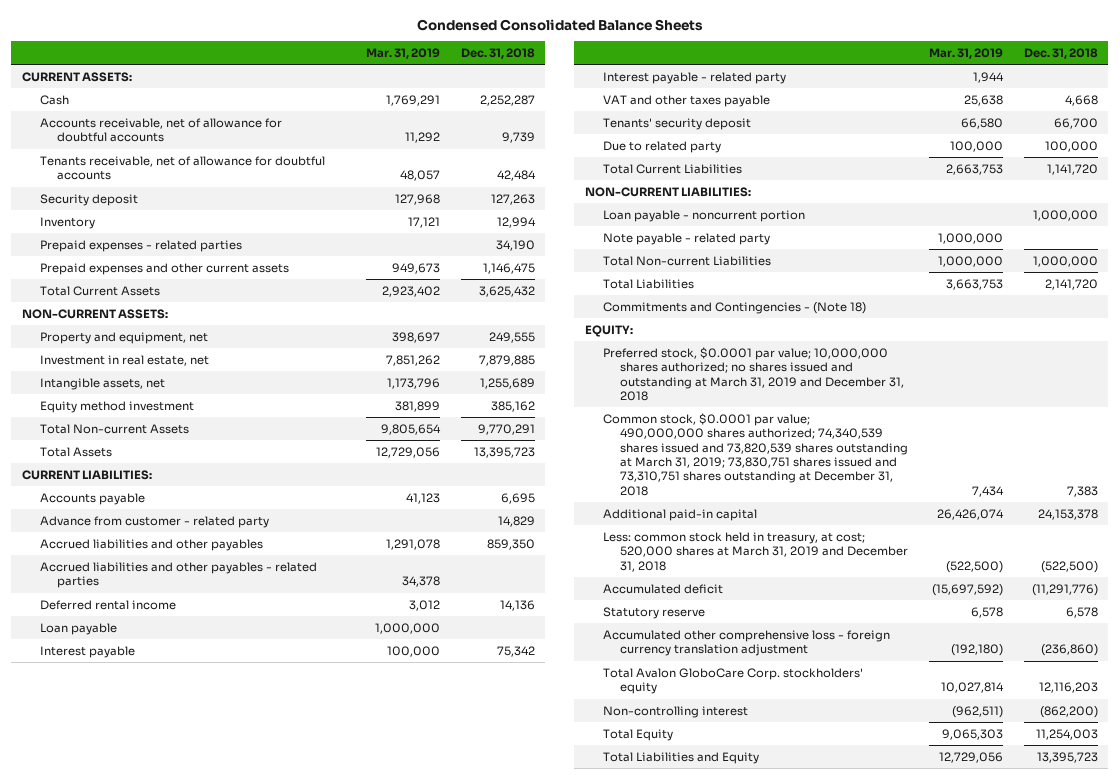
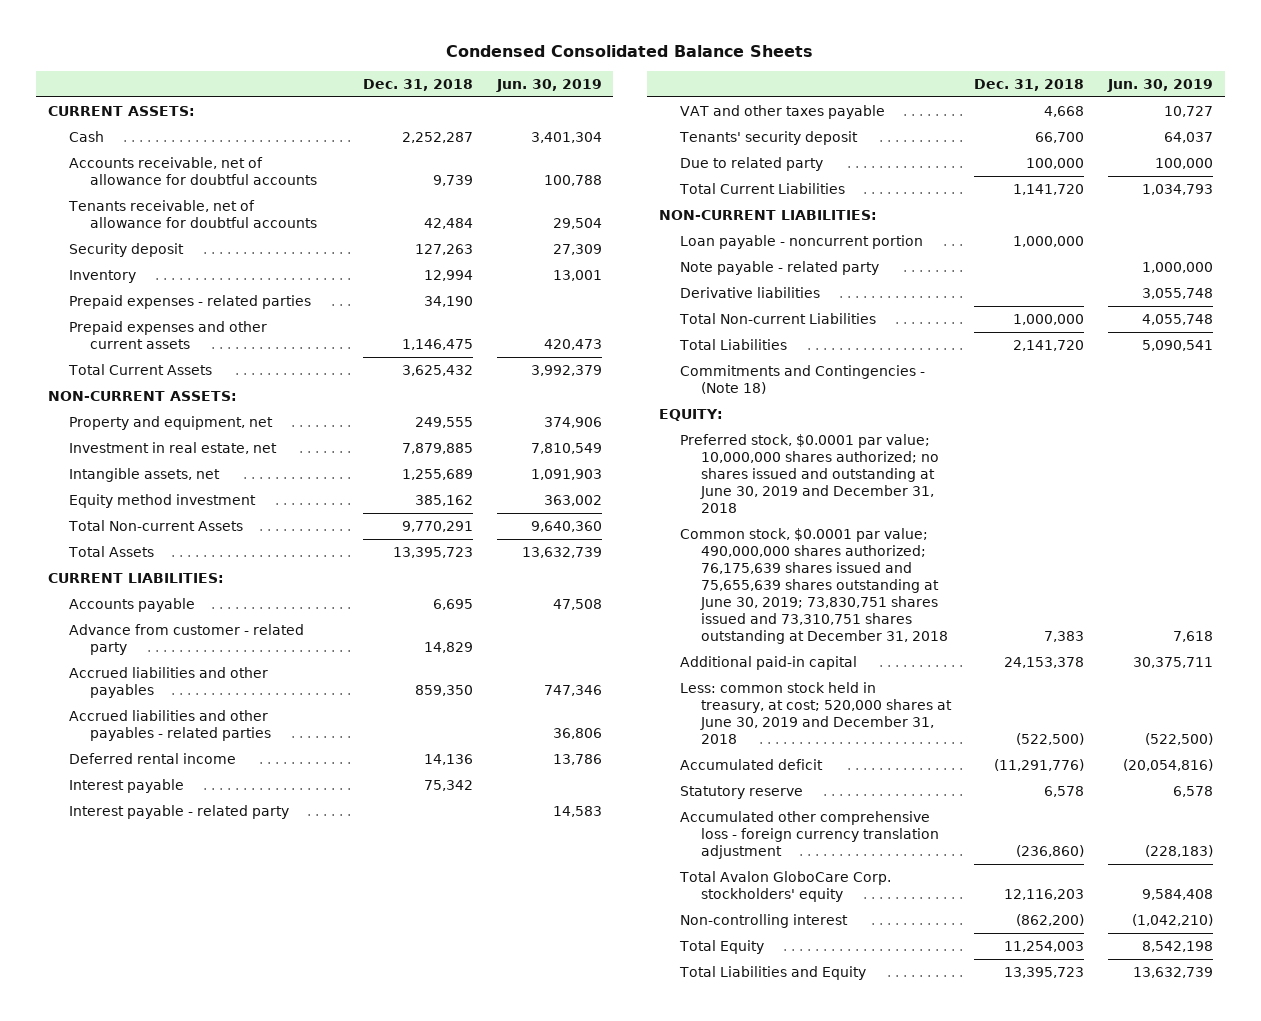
[366,48,441,60] Mar. 31, 2019 -> none
none -> [495,78,602,92] Jun. 30, 2019
[39,622,117,635] Loan payable -> none
none -> [679,286,820,298] Derivative liabilities
[602,346,905,401] Preferred stock, $0.0001 par value; 10,000,000 shares authorized; no shares issued and outstanding at March 31, 2019 and December 31, 2018 -> [679,433,939,513] Preferred stock, $0.0001 par value; 10,000,000 shares authorized; no shares issued and outstanding at June 30, 2019 and December 31, 2018
[602,412,909,496] Common stock, $0.0001 par value; 490,000,000 shares authorized; 74,340,539 shares issued and 73,820,539 shares outstanding at March 31, 2019; 73,830,751 shares issued and 73,310,751 shares outstanding at December 31, 2018 -> [679,527,948,644] Common stock, $0.0001 par value; 490,000,000 shares authorized; 76,175,639 shares issued and 75,655,639 shares outstanding at June 30, 2019; 73,830,751 shares issued and 73,310,751 shares outstanding at December 31, 2018
[602,531,909,572] Less: common stock held in treasury, at cost; 520,000 shares at March 31, 2019 and December 31, 2018 -> [679,681,952,744] Less: common stock held in treasury, at cost; 520,000 shares at June 30, 2019 and December 31, 2018

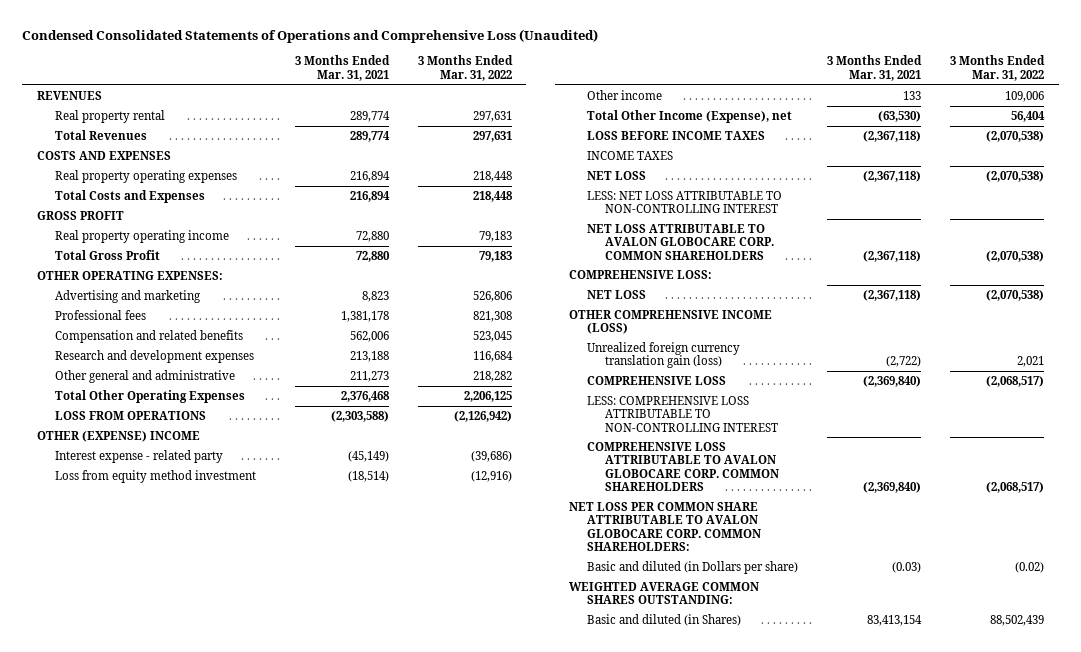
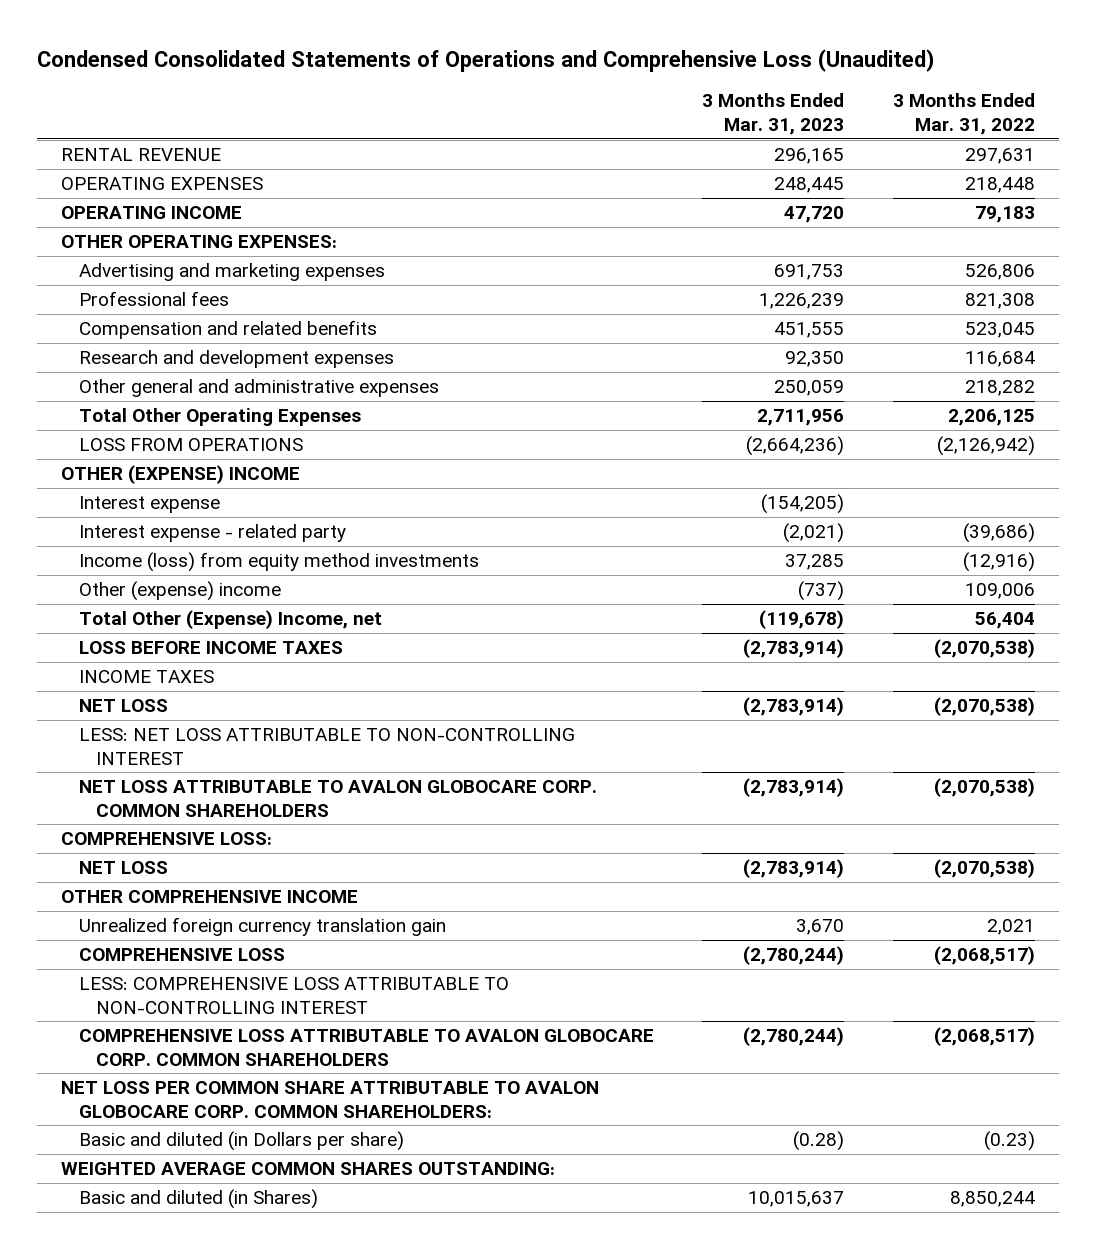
[294,55,390,81] 3 Months Ended Mar. 31, 2021 -> none
none -> [702,93,845,136] 3 Months Ended Mar. 31, 2023
[37,90,103,100] REVENUES -> none
[54,129,147,140] Total Revenues -> none
[37,150,172,160] COSTS AND EXPENSES -> none
[54,189,205,203] Total Costs and Expenses -> none
[37,210,125,220] GROSS PROFIT -> none
[54,249,160,260] Total Gross Profit -> none
[54,109,165,123] Real property rental -> [61,148,222,162] RENTAL REVENUE
[54,169,237,183] Real property operating expenses -> [61,177,264,191] OPERATING EXPENSES
[54,229,229,243] Real property operating income -> [61,206,243,220] OPERATING INCOME
[54,289,201,303] Advertising and marketing -> [78,263,385,282] Advertising and marketing expenses
[54,369,235,383] Other general and administrative -> [78,379,439,398] Other general and administrative expenses
none -> [78,496,220,514] Interest expense
[54,469,256,483] Loss from equity method investment -> [78,552,479,573] Income (loss) from equity method investments
[586,89,662,100] Other income -> [78,581,281,602] Other (expense) income
[586,109,792,123] Total Other Income (Expense), net -> [78,610,382,630] Total Other (Expense) Income, net
[569,309,773,335] OTHER COMPREHENSIVE INCOME (LOSS) -> [61,890,359,904] OTHER COMPREHENSIVE INCOME
[586,341,740,369] Unrealized foreign currency translation gain (loss) -> [78,917,446,937] Unrealized foreign currency translation gain
[1015,561,1045,573] (0.02) -> [983,1131,1035,1152] (0.23)
[990,614,1045,626] 88,502,439 -> [949,1191,1035,1208] 8,850,244

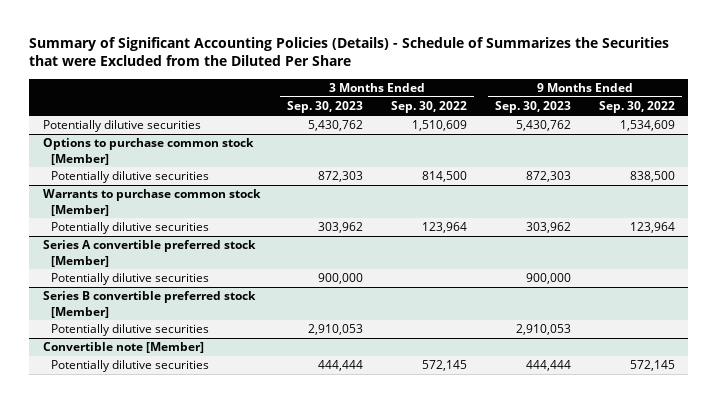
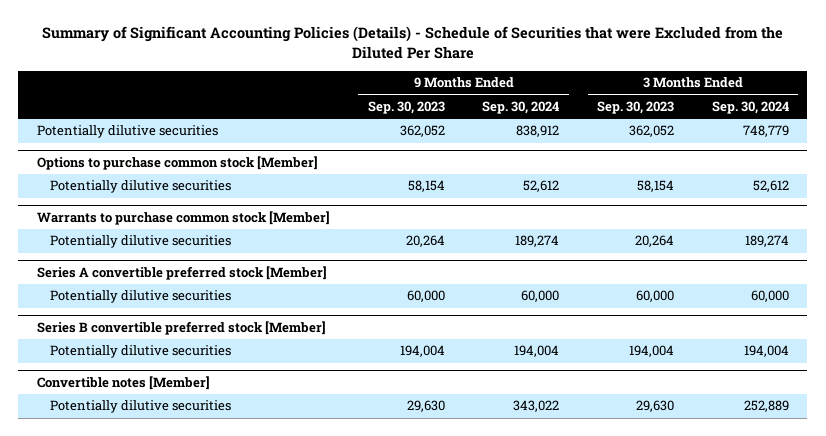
[28,36,669,67] Summary of Significant Accounting Policies (Details) - Schedule of Summarizes the Securities that were Excluded from the Diluted Per Share -> [41,26,783,60] Summary of Significant Accounting Policies (Details) - Schedule of Securities that were Excluded from the Diluted Per Share
[391,101,468,114] Sep. 30, 2022 -> none
[598,101,675,114] Sep. 30, 2022 -> none
none -> [482,101,560,115] Sep. 30, 2024
none -> [711,101,789,115] Sep. 30, 2024
[308,120,364,132] 5,430,762 -> [629,125,675,138] 362,052
[515,120,571,132] 5,430,762 -> [399,125,445,138] 362,052
[318,171,364,183] 872,303 -> [637,180,675,193] 58,154
[525,171,571,183] 872,303 -> [407,180,445,193] 58,154
[318,222,364,234] 303,962 -> [635,235,675,248] 20,264
[525,222,571,234] 303,962 -> [405,235,445,248] 20,264
[318,273,364,285] 900,000 -> [636,290,675,303] 60,000
[525,273,571,285] 900,000 -> [406,290,445,303] 60,000
[308,324,364,336] 2,910,053 -> [629,345,675,358] 194,004
[515,324,571,336] 2,910,053 -> [399,345,445,358] 194,004
[42,342,204,354] Convertible note [Member] -> [37,376,211,391] Convertible notes [Member]
[318,360,364,372] 444,444 -> [636,400,675,413] 29,630
[525,360,571,372] 444,444 -> [406,400,445,413] 29,630

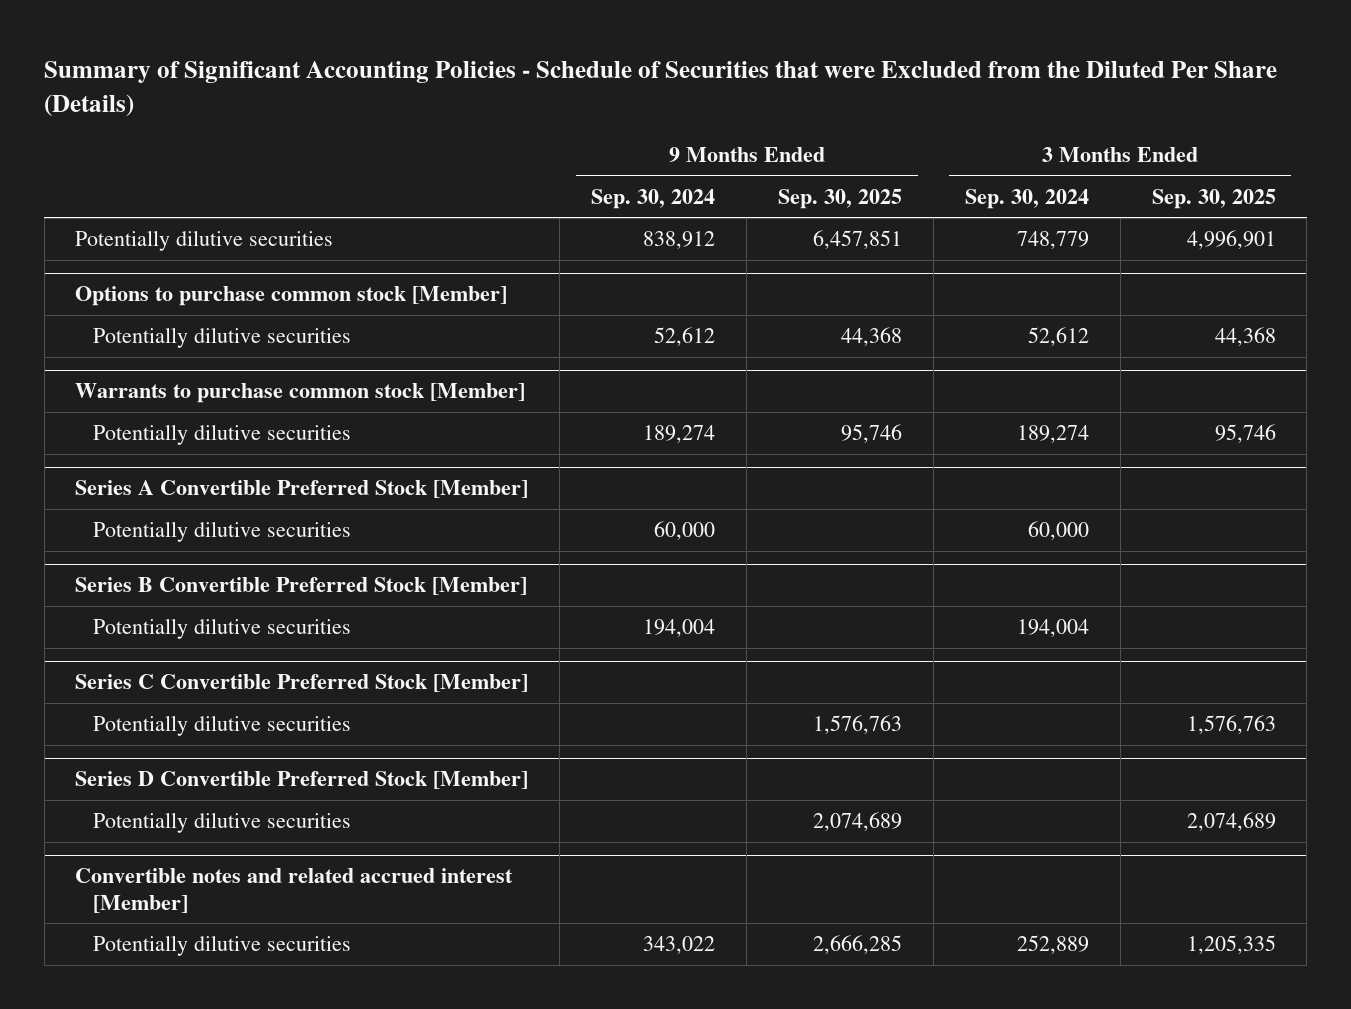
[41,26,783,60] Summary of Significant Accounting Policies (Details) - Schedule of Securities that were Excluded from the Diluted Per Share -> [44,61,1278,118] Summary of Significant Accounting Policies - Schedule of Securities that were Excluded from the Diluted Per Share (Details)
[367,101,445,115] Sep. 30, 2023 -> none
[597,101,675,115] Sep. 30, 2023 -> none
none -> [778,188,903,209] Sep. 30, 2025
none -> [1151,188,1276,209] Sep. 30, 2025
[37,266,328,281] Series A convertible preferred stock [Member] -> [75,480,529,499] Series A Convertible Preferred Stock [Member]
[37,321,327,336] Series B convertible preferred stock [Member] -> [75,577,528,596] Series B Convertible Preferred Stock [Member]
none -> [75,674,529,693] Series C Convertible Preferred Stock [Member]
none -> [93,715,352,737] Potentially dilutive securities
none -> [75,771,529,790] Series D Convertible Preferred Stock [Member]
none -> [93,812,352,834] Potentially dilutive securities
[37,376,211,391] Convertible notes [Member] -> [75,868,514,913] Convertible notes and related accrued interest [Member]

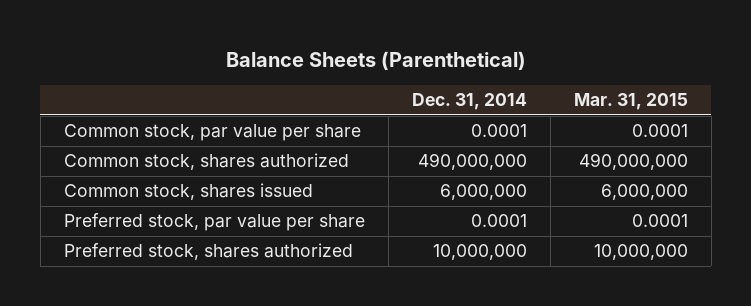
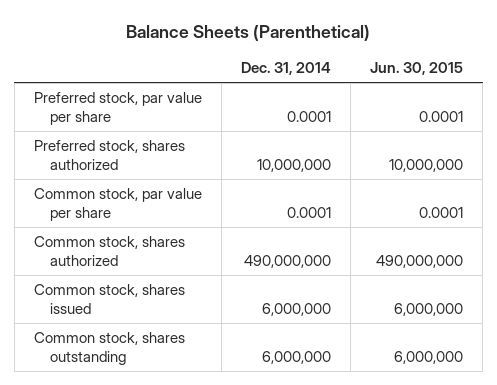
[573,92,688,110] Mar. 31, 2015 -> none
none -> [370,61,464,75] Jun. 30, 2015
[63,213,365,232] Preferred stock, par value per share -> [33,92,202,125] Preferred stock, par value per share
[63,243,353,261] Preferred stock, shares authorized -> [33,140,185,170] Preferred stock, shares authorized
none -> [33,332,185,365] Common stock, shares outstanding

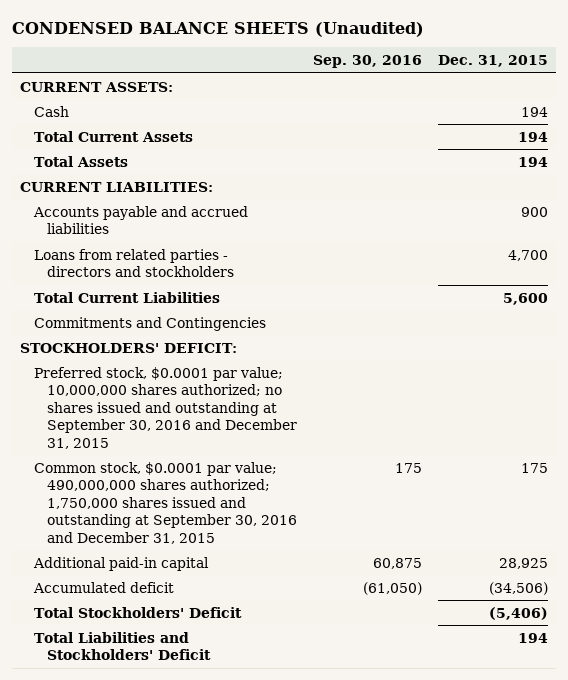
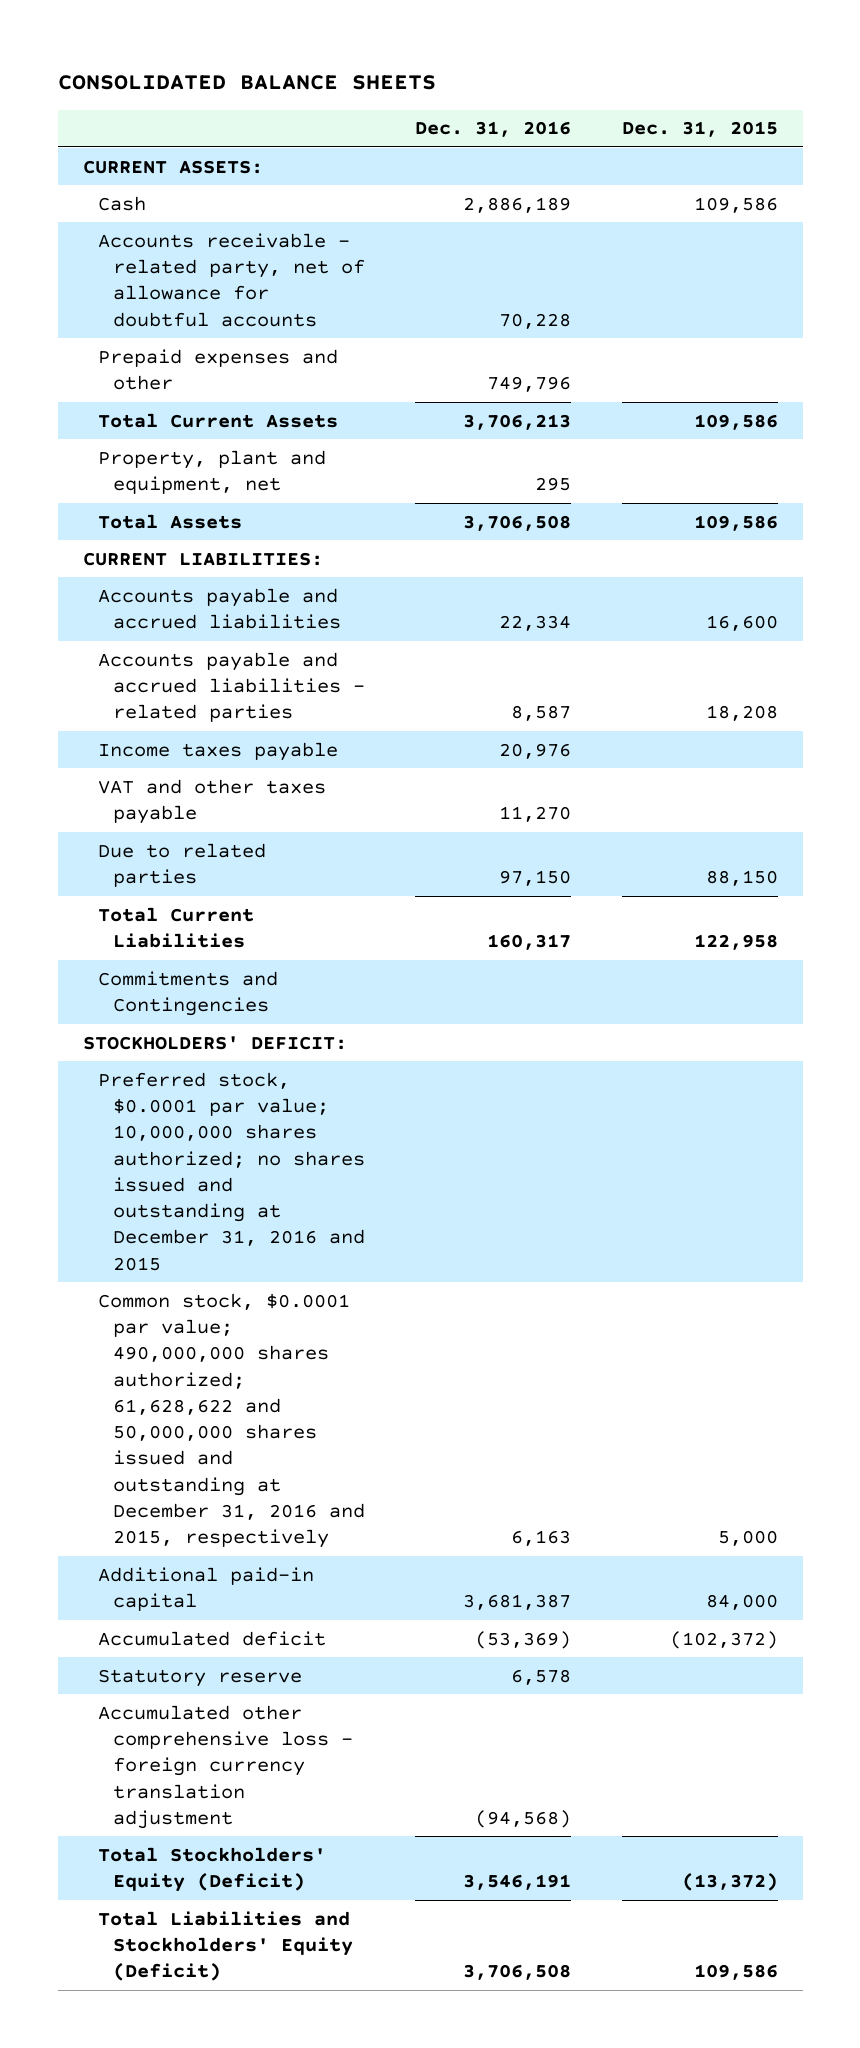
[12,21,425,37] CONDENSED BALANCE SHEETS (Unaudited) -> [57,75,436,91] CONSOLIDATED BALANCE SHEETS
[313,55,423,69] Sep. 30, 2016 -> none
none -> [415,121,572,138] Dec. 31, 2016
[520,106,548,117] 194 -> [693,196,778,213] 109,586
none -> [97,232,365,327] Accounts receivable - related party, net of allowance for doubtful accounts
none -> [97,348,338,390] Prepaid expenses and other
[517,131,548,142] 194 -> [693,413,778,430] 109,586
none -> [97,449,326,494] Property, plant and equipment, net
[517,156,548,167] 194 -> [693,514,778,531] 109,586
[33,248,235,278] Loans from related parties - directors and stockholders -> none
[520,206,548,217] 900 -> [705,614,778,631] 16,600
none -> [97,651,365,723] Accounts payable and accrued liabilities - related parties
none -> [97,741,338,761] Income taxes payable
none -> [97,778,326,824] VAT and other taxes payable
none -> [97,842,266,887] Due to related parties
[502,292,548,305] 5,600 -> [693,933,778,950] 122,958
[33,366,298,449] Preferred stock, $0.0001 par value; 10,000,000 shares authorized; no shares issued and outstanding at September 30, 2016 and December 31, 2015 -> [97,1071,365,1271] Preferred stock, $0.0001 par value; 10,000,000 shares authorized; no shares issued and outstanding at December 31, 2016 and 2015
[33,461,298,544] Common stock, $0.0001 par value; 490,000,000 shares authorized; 1,750,000 shares issued and outstanding at September 30, 2016 and December 31, 2015 -> [97,1292,365,1549] Common stock, $0.0001 par value; 490,000,000 shares authorized; 61,628,622 and 50,000,000 shares issued and outstanding at December 31, 2016 and 2015, respectively
[520,462,548,473] 175 -> [717,1530,778,1547] 5,000
[498,557,548,569] 28,925 -> [705,1593,778,1610] 84,000
[488,581,548,595] (34,506) -> [669,1630,778,1649] (102,372)
none -> [97,1668,302,1687] Statutory reserve
none -> [97,1704,353,1829] Accumulated other comprehensive loss - foreign currency translation adjustment
[33,606,242,618] Total Stockholders' Deficit -> [97,1846,326,1892] Total Stockholders' Equity (Deficit)
[488,606,548,620] (5,406) -> [681,1872,778,1891] (13,372)
[33,631,212,661] Total Liabilities and Stockholders' Deficit -> [97,1910,353,1982] Total Liabilities and Stockholders' Equity (Deficit)
[517,632,548,643] 194 -> [693,1964,778,1981] 109,586

